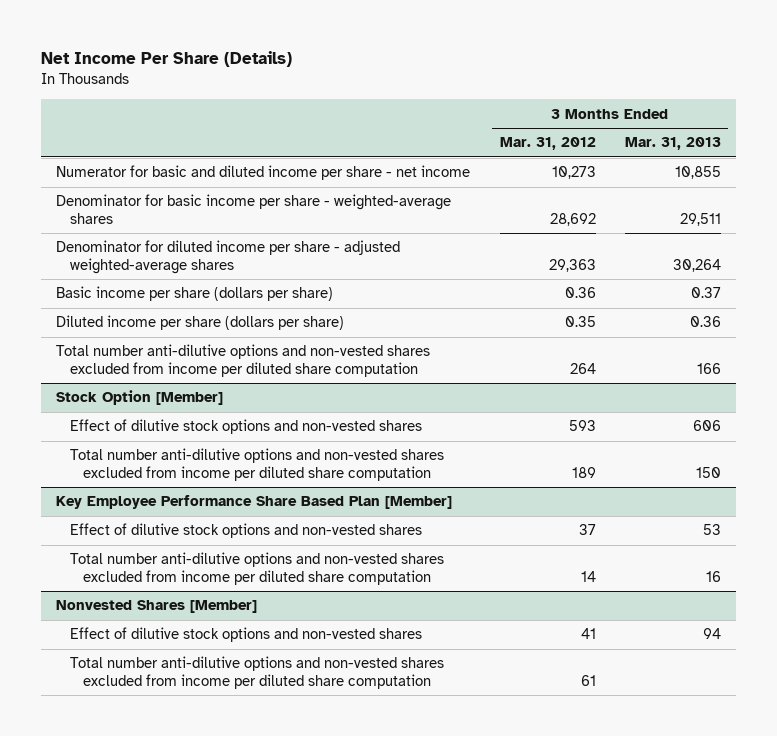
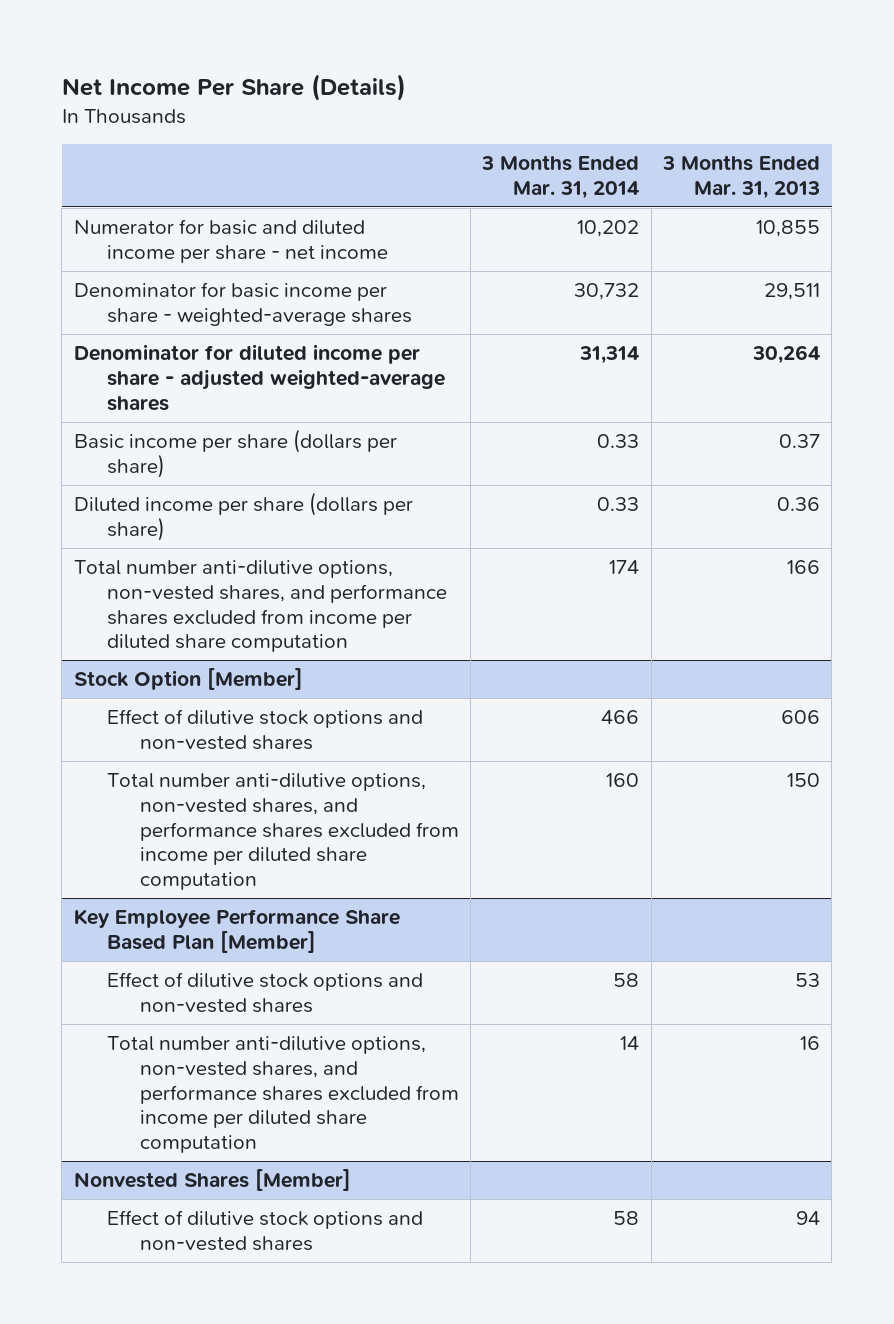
[499,137,596,151] Mar. 31, 2012 -> none
none -> [481,155,640,199] 3 Months Ended Mar. 31, 2014
[56,344,431,377] Total number anti-dilutive options and non-vested shares excluded from income per diluted share computation -> [73,560,447,653] Total number anti-dilutive options, non-vested shares, and performance shares excluded from income per diluted share computation
[69,448,444,481] Total number anti-dilutive options and non-vested shares excluded from income per diluted share computation -> [106,773,459,890] Total number anti-dilutive options, non-vested shares, and performance shares excluded from income per diluted share computation
[69,552,444,585] Total number anti-dilutive options and non-vested shares excluded from income per diluted share computation -> [106,1036,459,1153] Total number anti-dilutive options, non-vested shares, and performance shares excluded from income per diluted share computation
[69,656,444,689] Total number anti-dilutive options and non-vested shares excluded from income per diluted share computation -> none

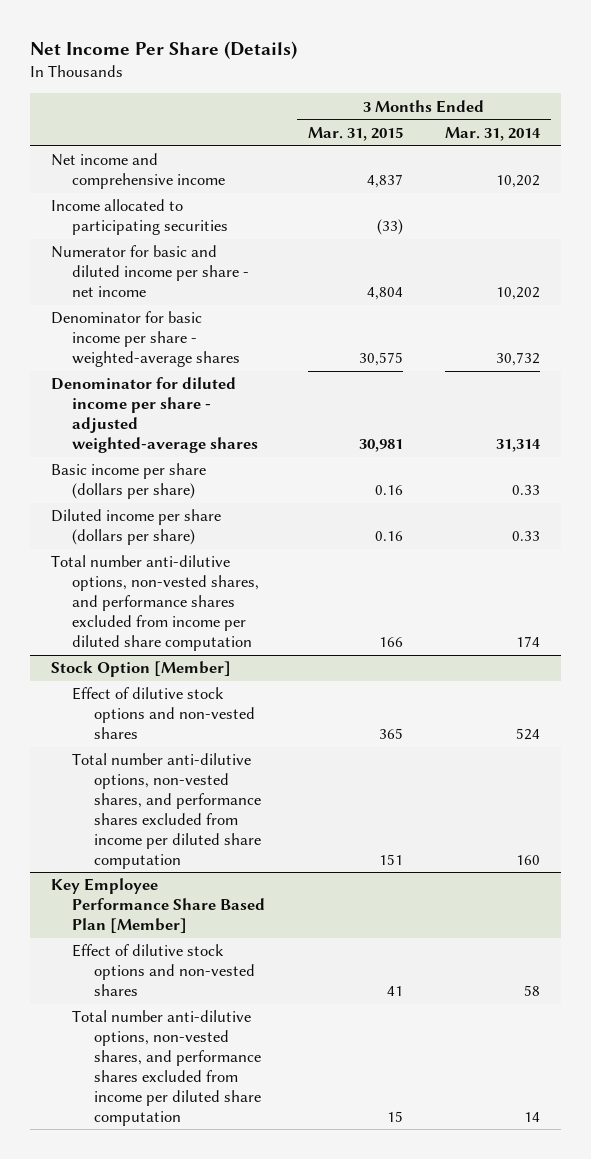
[661,155,820,199] 3 Months Ended Mar. 31, 2013 -> none
none -> [307,126,403,141] Mar. 31, 2015
none -> [50,153,226,190] Net income and comprehensive income
none -> [50,199,229,236] Income allocated to participating securities
[601,710,640,725] 466 -> [516,728,541,741] 524
[73,1169,351,1192] Nonvested Shares [Member] -> none
[106,1210,423,1251] Effect of dilutive stock options and non-vested shares -> none

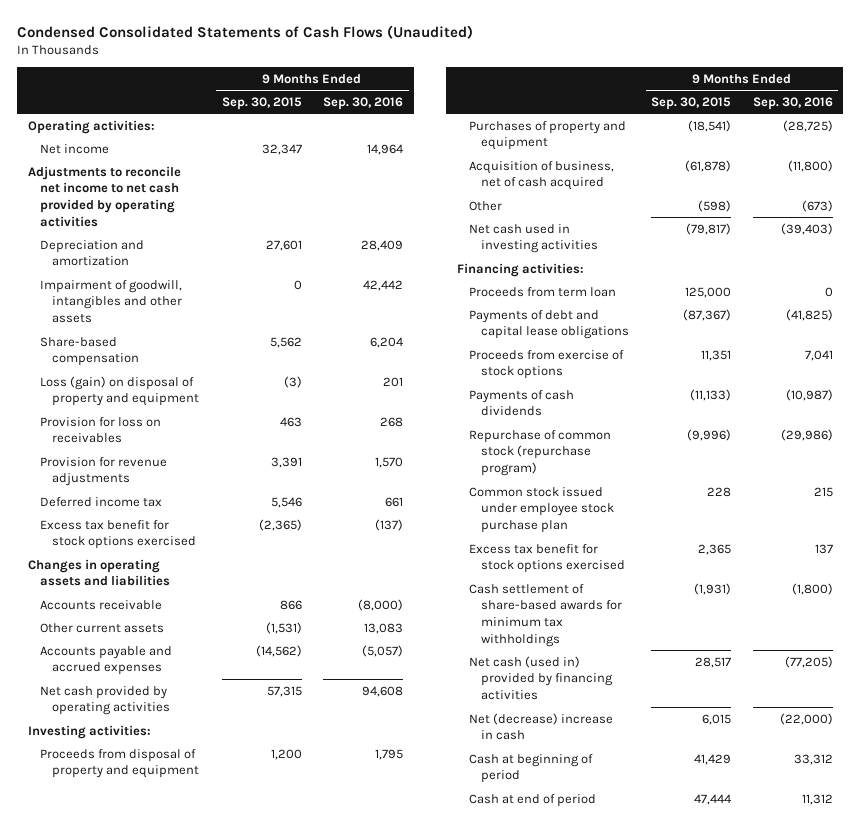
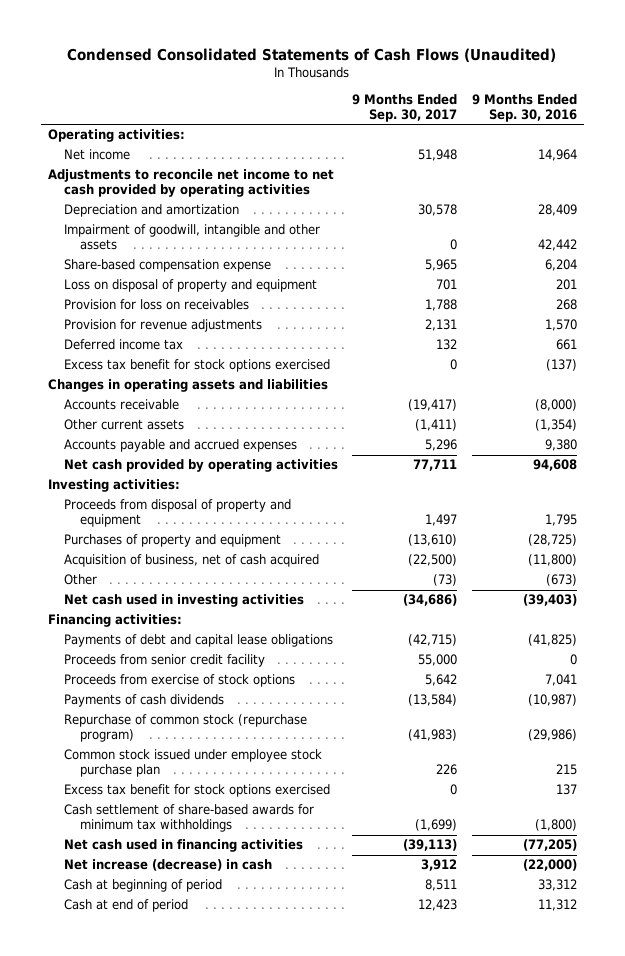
[221,96,302,110] Sep. 30, 2015 -> none
none -> [352,94,458,123] 9 Months Ended Sep. 30, 2017
[39,279,183,324] Impairment of goodwill, intangibles and other assets -> [63,224,320,251] Impairment of goodwill, intangible and other assets
[39,336,140,367] Share-based compensation -> [63,259,271,273] Share-based compensation expense
[39,375,200,407] Loss (gain) on disposal of property and equipment -> [63,279,317,293] Loss on disposal of property and equipment
[364,622,404,634] 13,083 -> [534,419,577,432] (1,354)
[362,644,404,657] (5,057) -> [544,439,577,452] 9,380
[469,286,617,297] Proceeds from term loan -> none
none -> [63,654,265,668] Proceeds from senior credit facility
[469,655,614,701] Net cash (used in) provided by financing activities -> [63,839,303,853] Net cash used in financing activities
[469,712,614,741] Net (decrease) increase in cash -> [63,859,272,872] Net increase (decrease) in cash

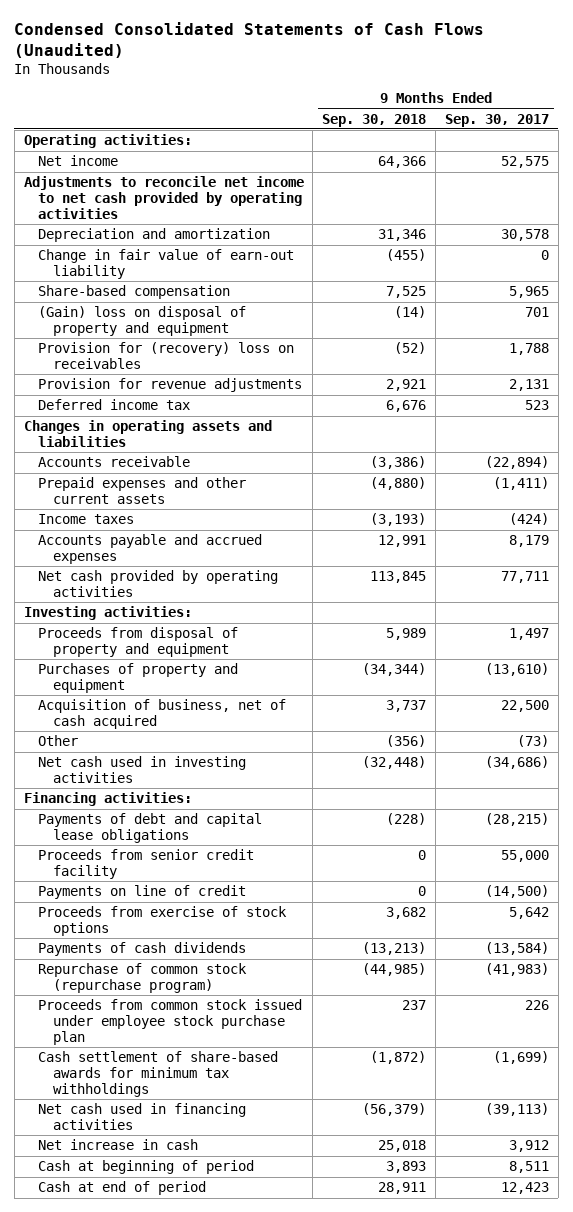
[471,94,577,123] 9 Months Ended Sep. 30, 2016 -> none
none -> [322,113,427,127] Sep. 30, 2018
[418,149,458,162] 51,948 -> [500,156,549,169] 52,575
[63,224,320,251] Impairment of goodwill, intangible and other assets -> none
none -> [38,249,295,280] Change in fair value of earn-out liability
[63,259,271,273] Share-based compensation expense -> [38,285,231,300] Share-based compensation
[63,279,317,293] Loss on disposal of property and equipment -> [38,306,247,337] (Gain) loss on disposal of property and equipment
[63,299,249,311] Provision for loss on receivables -> [38,342,295,370] Provision for (recovery) loss on receivables
[63,359,330,373] Excess tax benefit for stock options exercised -> none
[436,339,458,351] 132 -> [524,400,549,411] 523
[408,399,458,412] (19,417) -> [484,456,549,470] (22,894)
[63,419,184,431] Other current assets -> [38,477,247,505] Prepaid expenses and other current assets
none -> [38,514,135,525] Income taxes
[425,439,458,452] 5,296 -> [508,535,549,548] 8,179
[408,554,458,567] (22,500) -> [500,700,549,713] 22,500
[408,634,458,647] (42,715) -> [484,813,549,827] (28,215)
none -> [38,885,247,900] Payments on line of credit
[63,784,330,798] Excess tax benefit for stock options exercised -> none
[63,749,322,778] Common stock issued under employee stock purchase plan -> [38,999,303,1045] Proceeds from common stock issued under employee stock purchase plan
[63,859,272,872] Net increase (decrease) in cash -> [38,1139,199,1151] Net increase in cash

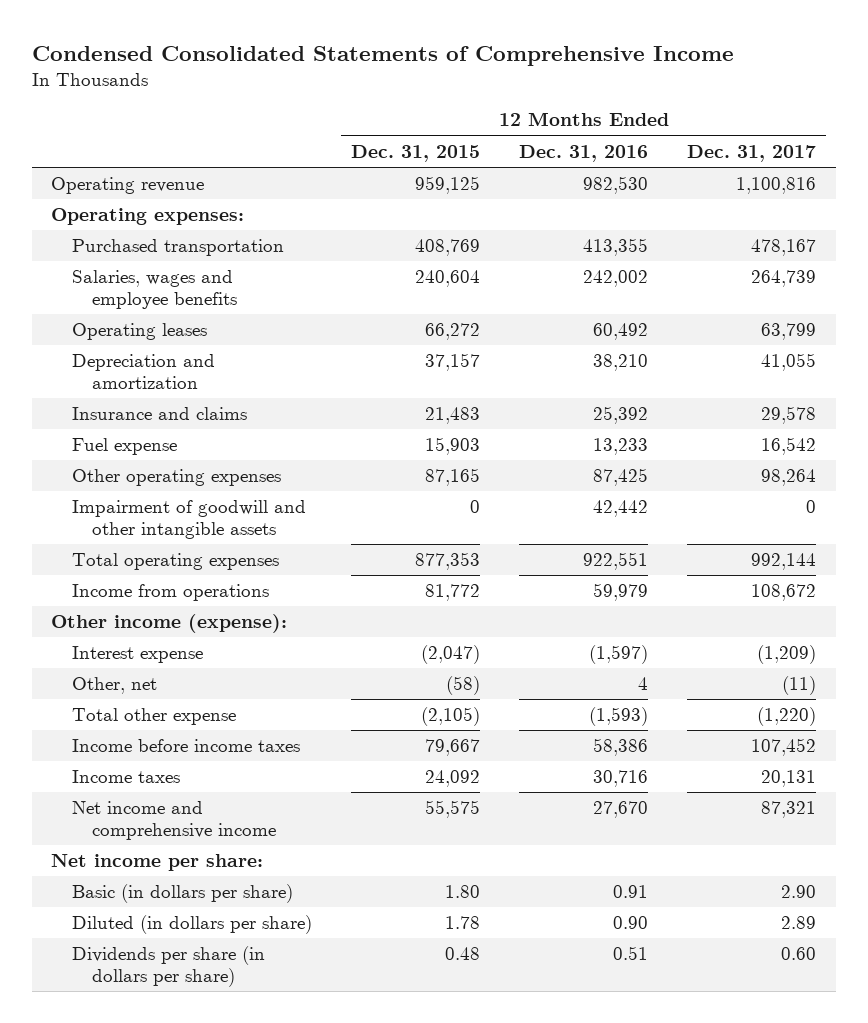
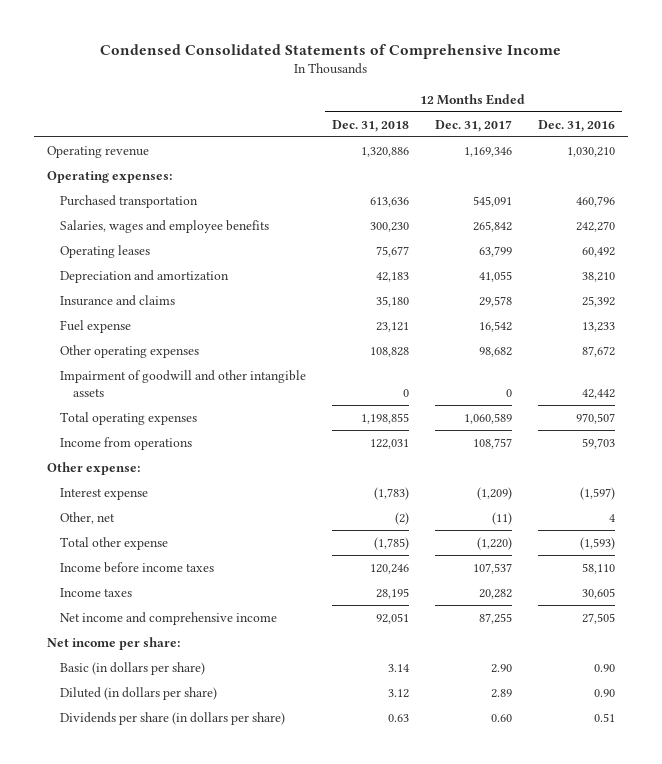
[350,144,480,162] Dec. 31, 2015 -> none
none -> [331,119,409,132] Dec. 31, 2018
[583,176,649,195] 982,530 -> [567,146,616,157] 1,030,210
[736,177,817,195] 1,100,816 -> [463,146,512,157] 1,169,346
[583,238,649,257] 413,355 -> [576,195,616,207] 460,796
[751,239,817,257] 478,167 -> [472,195,512,207] 545,091
[583,270,649,288] 242,002 -> [576,220,616,232] 242,270
[751,270,817,288] 264,739 -> [472,220,512,232] 265,842
[593,468,649,487] 87,425 -> [582,345,616,357] 87,672
[761,469,817,487] 98,264 -> [478,346,512,357] 98,682
[583,552,649,571] 922,551 -> [576,412,616,424] 970,507
[751,553,817,571] 992,144 -> [463,412,512,424] 1,060,589
[593,583,649,602] 59,979 -> [582,437,616,449] 59,703
[751,584,817,602] 108,672 -> [472,437,512,449] 108,757
[51,614,288,634] Other income (expense): -> [47,461,141,475] Other expense:
[593,738,649,757] 58,386 -> [582,562,616,574] 58,110
[751,738,817,757] 107,452 -> [472,562,512,574] 107,537
[593,770,649,788] 30,716 -> [582,587,616,599] 30,605
[761,770,817,788] 20,131 -> [478,588,512,599] 20,282
[593,801,649,819] 27,670 -> [582,612,616,624] 27,505
[761,801,817,819] 87,321 -> [478,612,512,624] 87,255
[613,885,649,899] 0.91 -> [594,663,616,672] 0.90

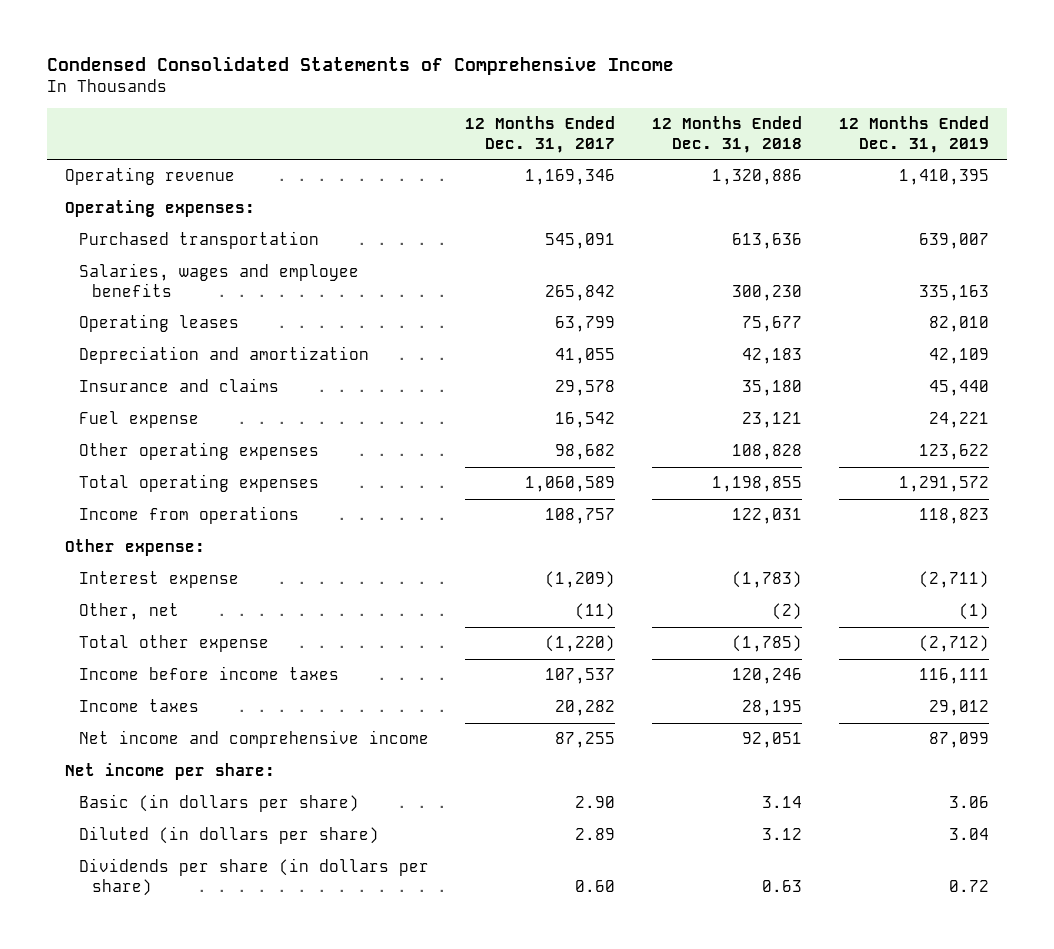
[538,119,616,132] Dec. 31, 2016 -> none
none -> [838,116,989,153] 12 Months Ended Dec. 31, 2019
[59,369,306,397] Impairment of goodwill and other intangible assets -> none

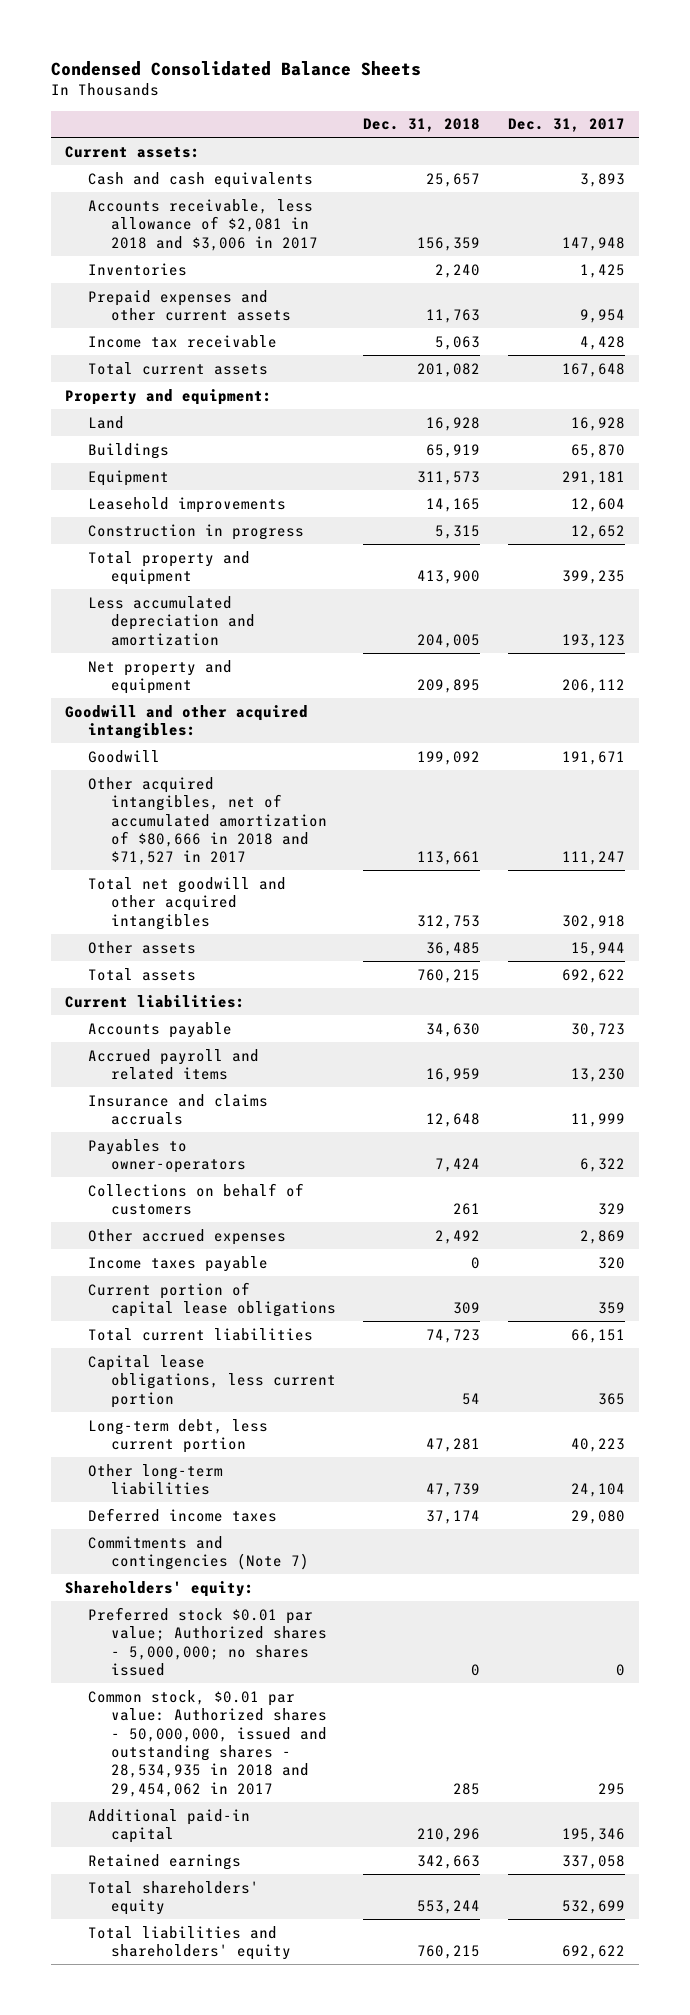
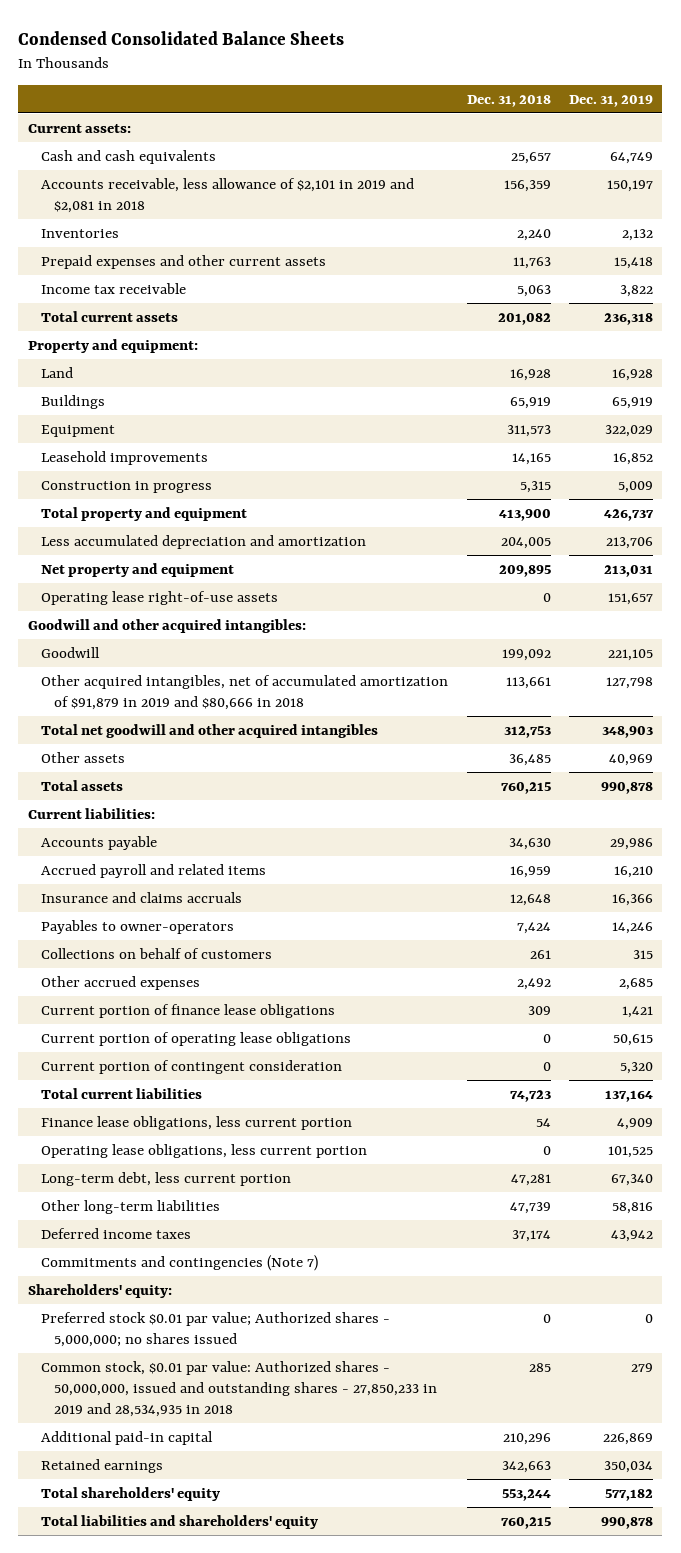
[507,118,625,133] Dec. 31, 2017 -> none
none -> [569,94,654,107] Dec. 31, 2019
[87,198,319,251] Accounts receivable, less allowance of $2,081 in 2018 and $3,006 in 2017 -> [41,177,415,214] Accounts receivable, less allowance of $2,101 in 2019 and $2,081 in 2018
none -> [41,590,279,605] Operating lease right-of-use assets
[87,776,328,866] Other acquired intangibles, net of accumulated amortization of $80,666 in 2018 and $71,527 in 2017 -> [41,674,449,711] Other acquired intangibles, net of accumulated amortization of $91,879 in 2019 and $80,666 in 2018
[87,1255,268,1272] Income taxes payable -> none
[87,1281,337,1318] Current portion of capital lease obligations -> [41,1003,336,1018] Current portion of finance lease obligations
none -> [41,1031,352,1046] Current portion of operating lease obligations
none -> [41,1059,343,1074] Current portion of contingent consideration
[87,1354,337,1408] Capital lease obligations, less current portion -> [41,1115,353,1130] Finance lease obligations, less current portion
none -> [41,1143,368,1158] Operating lease obligations, less current portion
[87,1689,328,1797] Common stock, $0.01 par value: Authorized shares - 50,000,000, issued and outstanding shares - 28,534,935 in 2018 and 29,454,062 in 2017 -> [41,1360,438,1418] Common stock, $0.01 par value: Authorized shares - 50,000,000, issued and outstanding shares - 27,850,233 in 2019 and 28,534,935 in 2018

